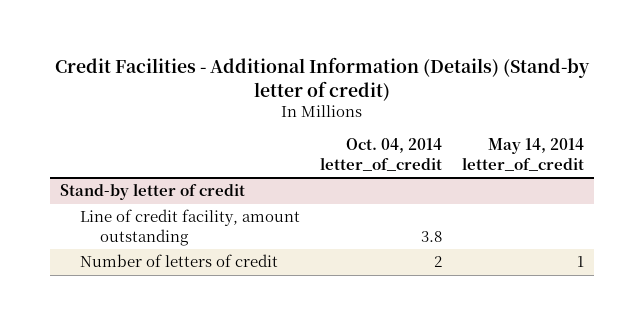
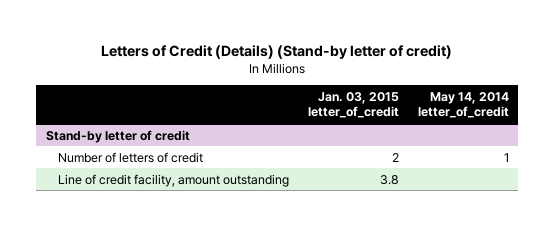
[55,57,591,101] Credit Facilities - Additional Information (Details) (Stand-by letter of credit) -> [101,44,453,59] Letters of Credit (Details) (Stand-by letter of credit)
[320,138,443,171] Oct. 04, 2014 letter_of_credit -> none
none -> [307,91,399,119] Jan. 03, 2015 letter_of_credit
[80,209,301,246] Line of credit facility, amount outstanding -> [57,173,289,187] Line of credit facility, amount outstanding

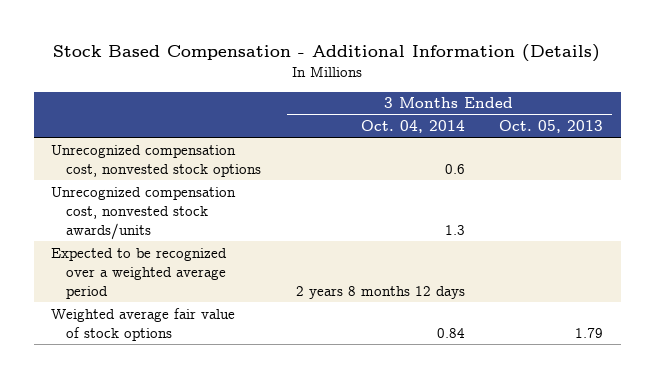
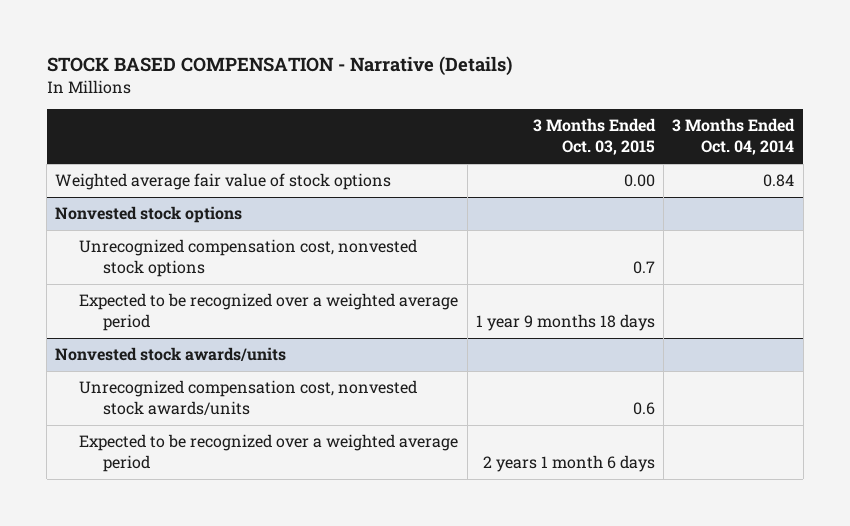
[53,43,601,62] Stock Based Compensation - Additional Information (Details) -> [46,56,512,77] STOCK BASED COMPENSATION - Narrative (Details)
[499,120,604,134] Oct. 05, 2013 -> none
none -> [532,118,656,156] 3 Months Ended Oct. 03, 2015
[51,144,261,177] Unrecognized compensation cost, nonvested stock options -> none
[51,186,237,241] Unrecognized compensation cost, nonvested stock awards/units -> none
[51,247,228,300] Expected to be recognized over a weighted average period -> none
none -> [55,206,243,224] Nonvested stock options
none -> [79,239,418,278] Unrecognized compensation cost, nonvested stock options
none -> [79,293,459,332] Expected to be recognized over a weighted average period
none -> [55,347,287,362] Nonvested stock awards/units
none -> [79,380,418,416] Unrecognized compensation cost, nonvested stock awards/units
none -> [79,434,459,473] Expected to be recognized over a weighted average period

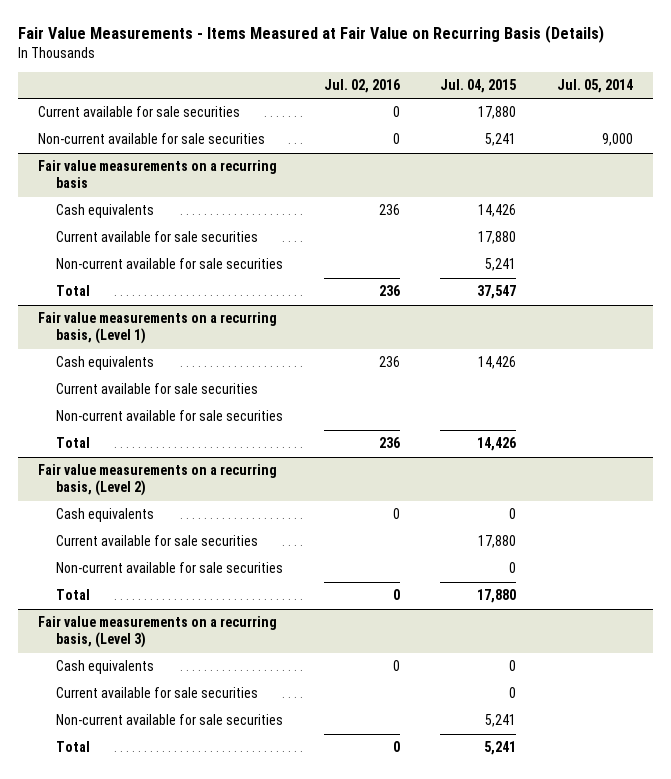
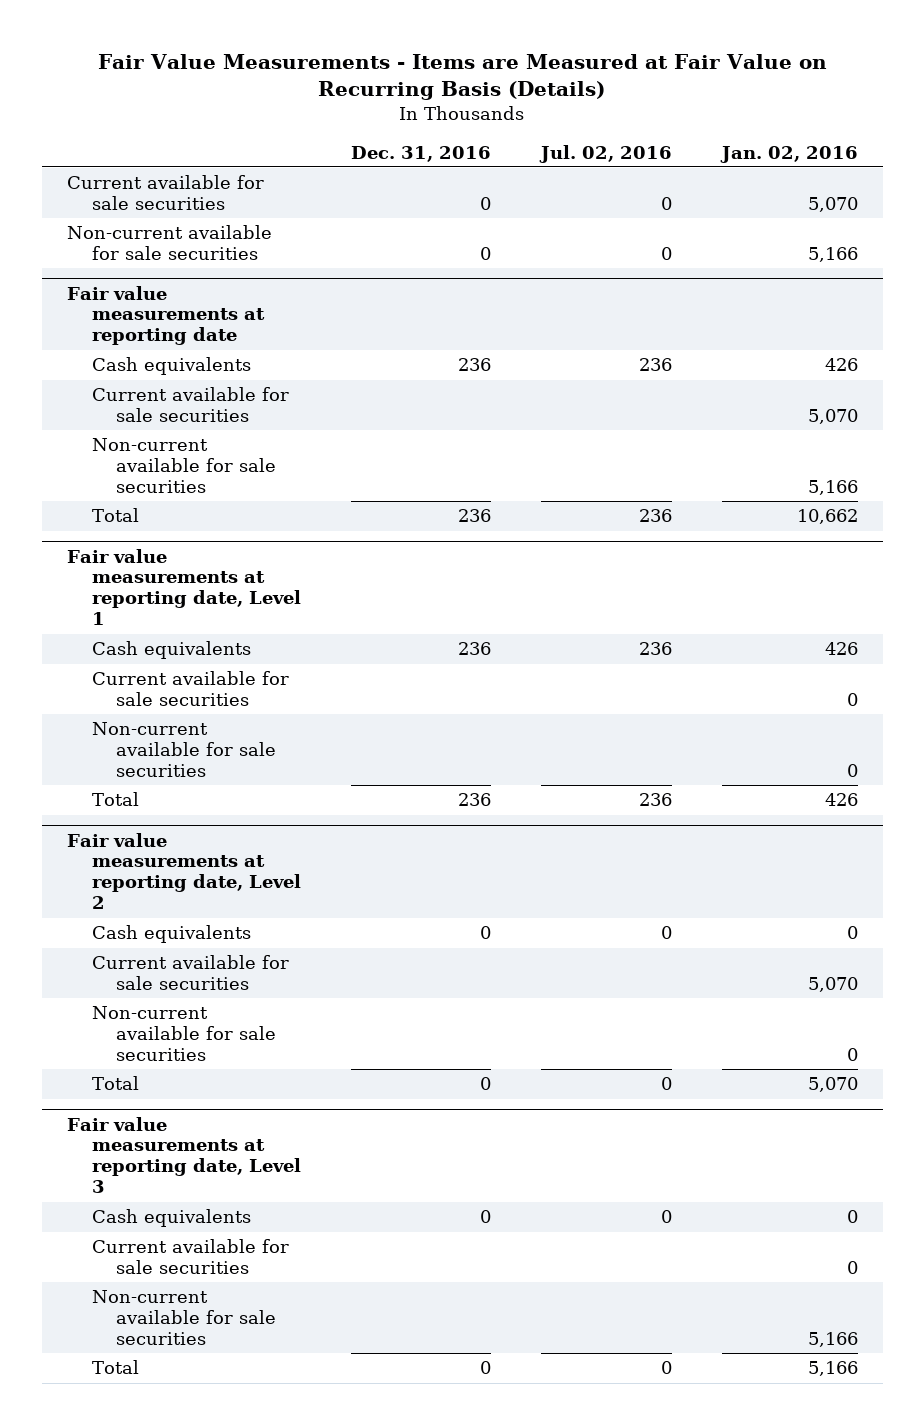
[17,25,604,44] Fair Value Measurements - Items Measured at Fair Value on Recurring Basis (Details) -> [98,53,828,101] Fair Value Measurements - Items are Measured at Fair Value on Recurring Basis (Details)
[440,78,517,93] Jul. 04, 2015 -> none
[556,78,633,93] Jul. 05, 2014 -> none
none -> [350,145,491,162] Dec. 31, 2016
none -> [719,145,858,163] Jan. 02, 2016
[37,160,277,189] Fair value measurements on a recurring basis -> [66,285,265,346] Fair value measurements at reporting date
[37,312,277,345] Fair value measurements on a recurring basis, (Level 1) -> [66,548,301,626] Fair value measurements at reporting date, Level 1
[37,464,277,497] Fair value measurements on a recurring basis, (Level 2) -> none
[55,508,154,523] Cash equivalents -> none
[55,535,258,547] Current available for sale securities -> none
[55,562,283,574] Non-current available for sale securities -> none
[55,589,90,601] Total -> none
[37,616,277,649] Fair value measurements on a recurring basis, (Level 3) -> none
[55,660,154,675] Cash equivalents -> none
[55,687,258,699] Current available for sale securities -> none
[55,714,283,726] Non-current available for sale securities -> none
[55,741,90,753] Total -> none
none -> [66,832,301,910] Fair value measurements at reporting date, Level 2
none -> [91,925,251,944] Cash equivalents
none -> [91,955,289,991] Current available for sale securities
none -> [91,1006,277,1061] Non-current available for sale securities
none -> [91,1076,139,1091] Total
none -> [66,1116,301,1194] Fair value measurements at reporting date, Level 3
none -> [91,1209,251,1228] Cash equivalents
none -> [91,1239,289,1275] Current available for sale securities
none -> [91,1290,277,1345] Non-current available for sale securities
none -> [91,1360,139,1375] Total

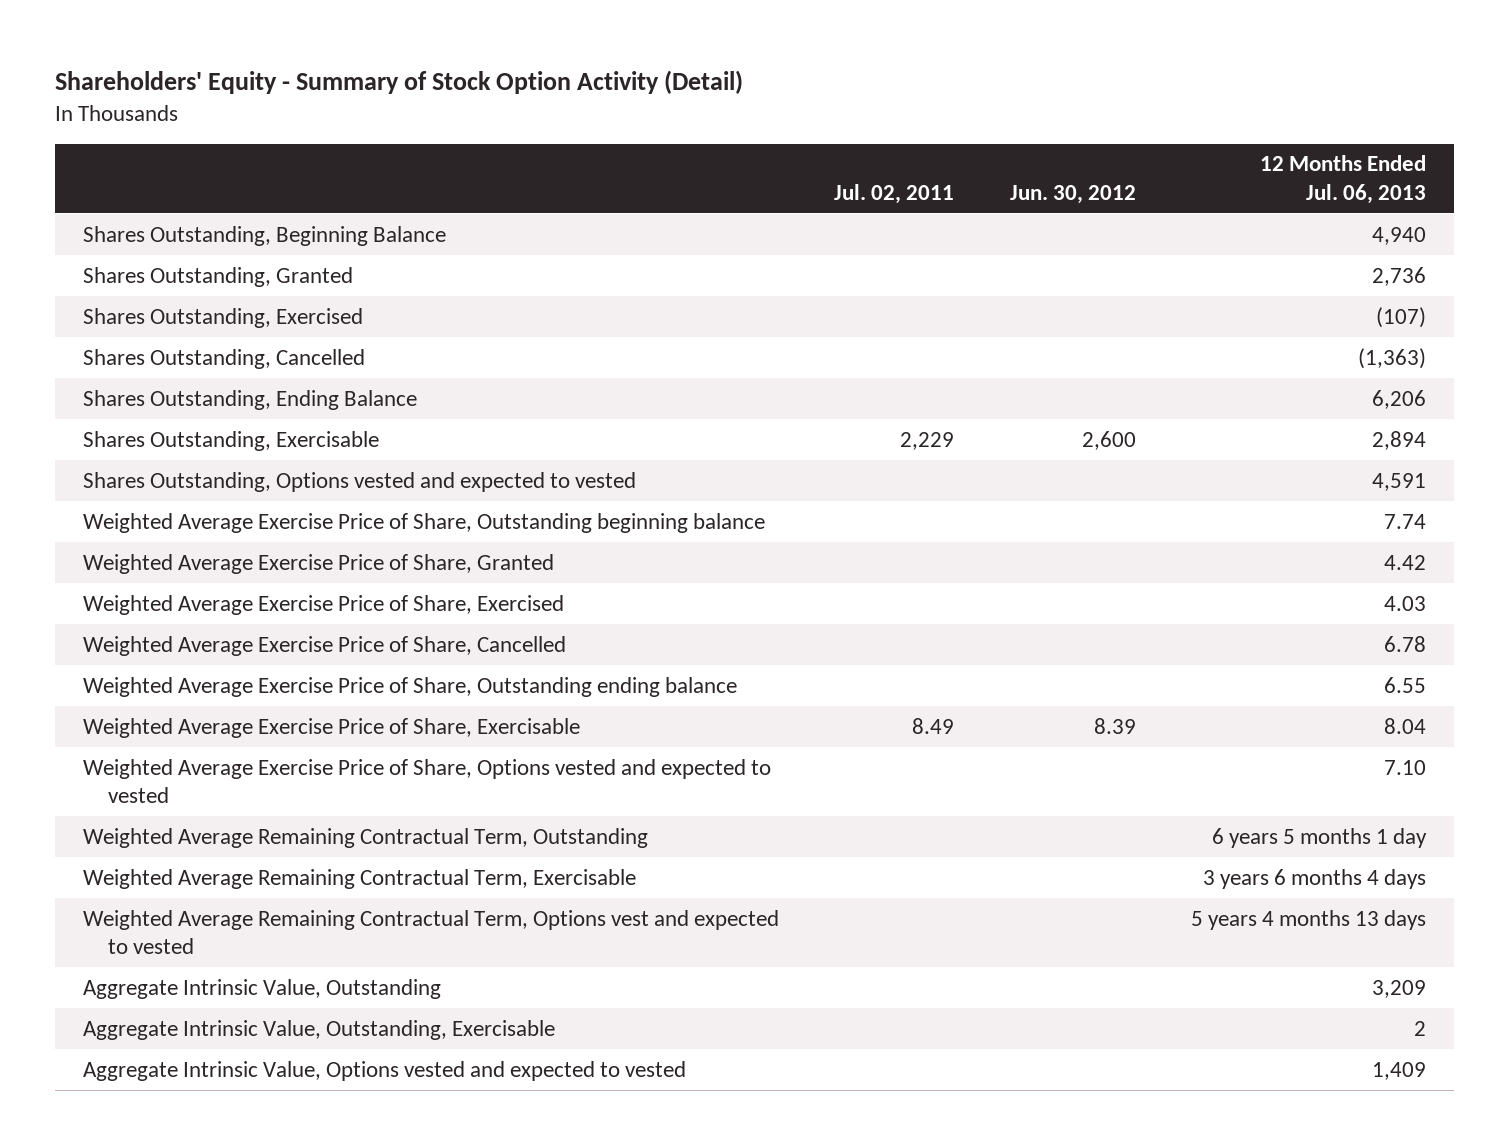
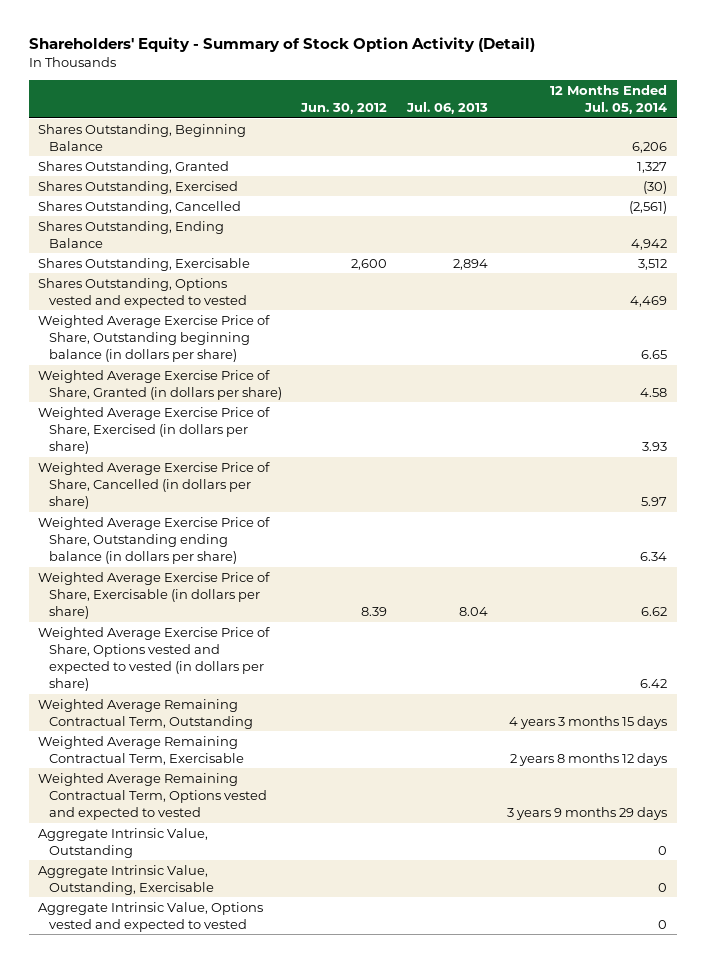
[834,183,955,204] Jul. 02, 2011 -> none
[1260,155,1427,204] 12 Months Ended Jul. 06, 2013 -> none
none -> [405,102,488,115] Jul. 06, 2013
none -> [550,85,668,115] 12 Months Ended Jul. 05, 2014
[82,512,765,533] Weighted Average Exercise Price of Share, Outstanding beginning balance -> [38,314,271,363] Weighted Average Exercise Price of Share, Outstanding beginning balance (in dollars per share)
[82,553,554,574] Weighted Average Exercise Price of Share, Granted -> [38,369,282,400] Weighted Average Exercise Price of Share, Granted (in dollars per share)
[82,594,564,615] Weighted Average Exercise Price of Share, Exercised -> [38,406,271,455] Weighted Average Exercise Price of Share, Exercised (in dollars per share)
[82,635,566,656] Weighted Average Exercise Price of Share, Cancelled -> [38,461,271,510] Weighted Average Exercise Price of Share, Cancelled (in dollars per share)
[82,676,737,697] Weighted Average Exercise Price of Share, Outstanding ending balance -> [38,516,271,565] Weighted Average Exercise Price of Share, Outstanding ending balance (in dollars per share)
[82,717,580,738] Weighted Average Exercise Price of Share, Exercisable -> [38,571,271,620] Weighted Average Exercise Price of Share, Exercisable (in dollars per share)
[82,758,771,803] Weighted Average Exercise Price of Share, Options vested and expected to vested -> [38,626,271,692] Weighted Average Exercise Price of Share, Options vested and expected to vested (in dollars per share)
[82,909,779,954] Weighted Average Remaining Contractual Term, Options vest and expected to vested -> [38,772,267,821] Weighted Average Remaining Contractual Term, Options vested and expected to vested

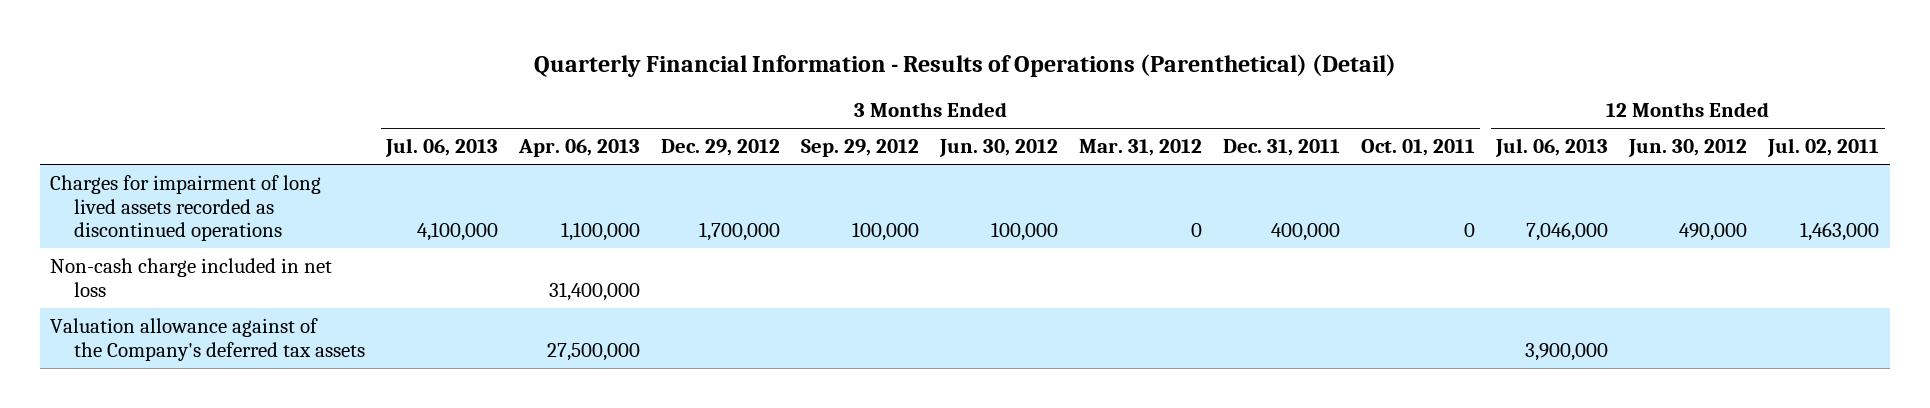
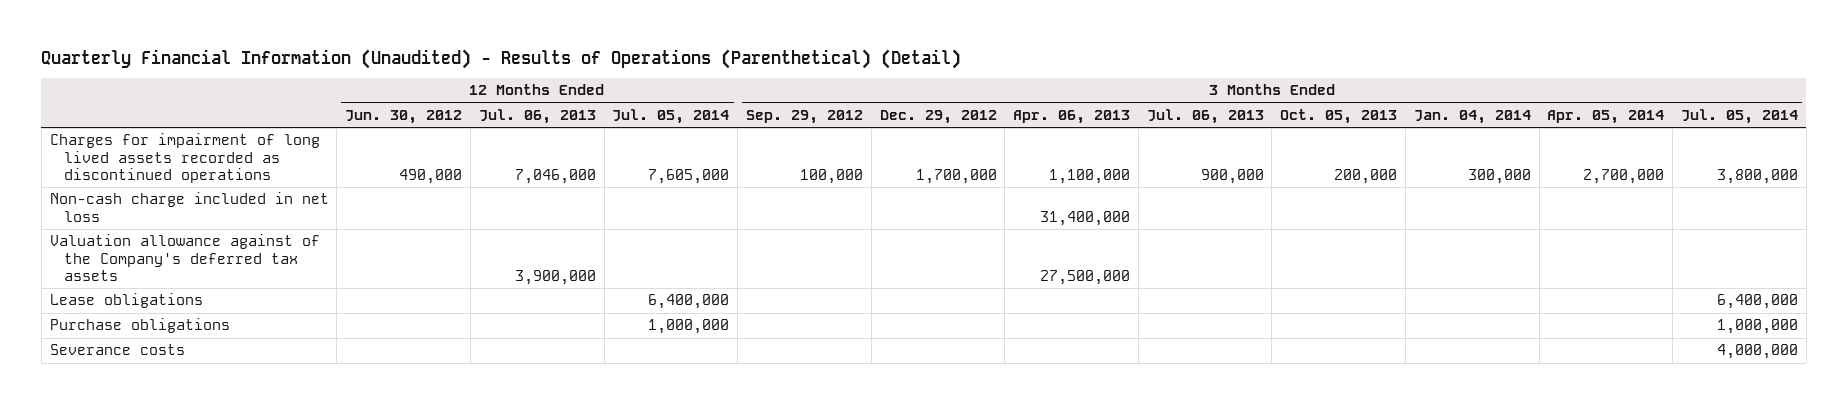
[533,53,1396,77] Quarterly Financial Information - Results of Operations (Parenthetical) (Detail) -> [41,48,962,69] Quarterly Financial Information (Unaudited) - Results of Operations (Parenthetical) (Detail)
[939,139,1059,158] Jun. 30, 2012 -> none
[1079,139,1203,157] Mar. 31, 2012 -> none
[1223,139,1341,157] Dec. 31, 2011 -> none
[1361,139,1476,157] Oct. 01, 2011 -> none
[1767,138,1880,158] Jul. 02, 2011 -> none
none -> [612,109,730,125] Jul. 05, 2014
none -> [1280,109,1398,125] Oct. 05, 2013
none -> [1413,110,1531,125] Jan. 04, 2014
none -> [1547,110,1665,125] Apr. 05, 2014
none -> [1680,109,1798,125] Jul. 05, 2014
[417,222,499,242] 4,100,000 -> [1200,168,1264,184] 900,000
none -> [49,293,203,309] Lease obligations
none -> [49,318,230,334] Purchase obligations
none -> [49,344,185,356] Severance costs

